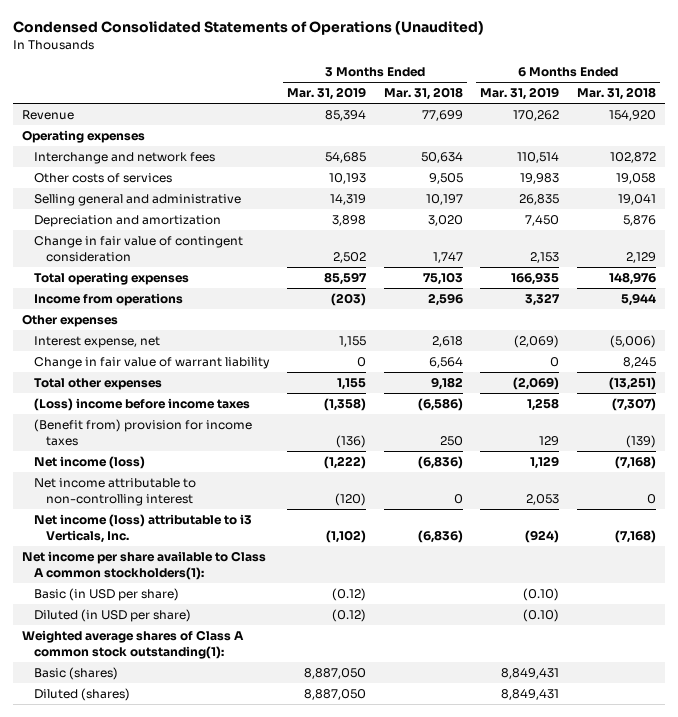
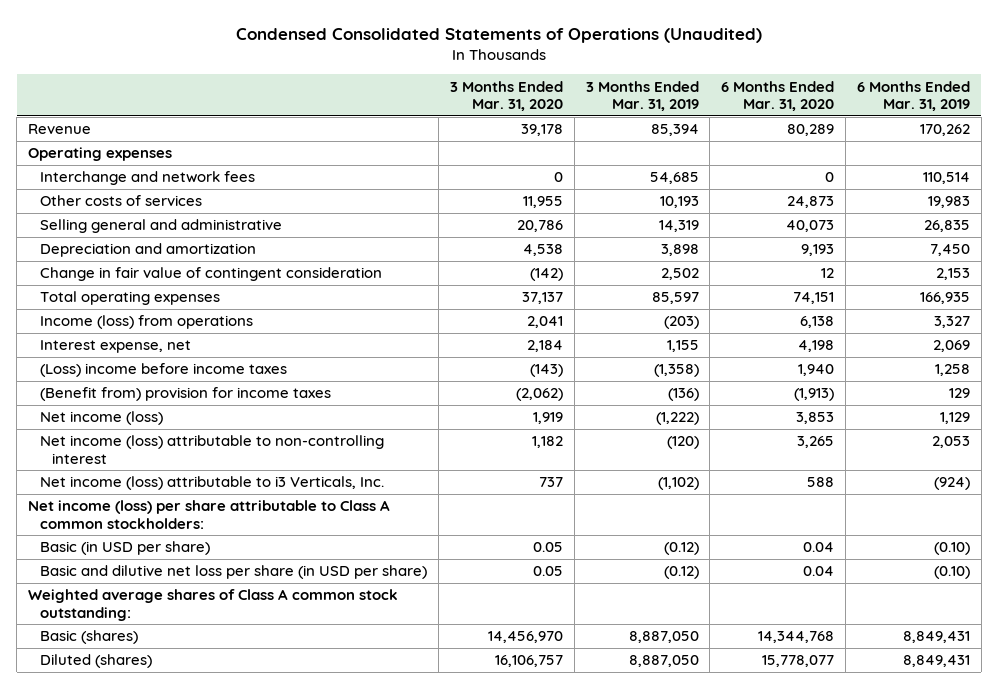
[383,87,463,101] Mar. 31, 2018 -> none
[576,87,656,101] Mar. 31, 2018 -> none
none -> [449,80,563,111] 3 Months Ended Mar. 31, 2020
none -> [721,80,835,111] 6 Months Ended Mar. 31, 2020
[21,314,118,328] Other expenses -> none
[33,357,270,370] Change in fair value of warrant liability -> none
[33,378,162,391] Total other expenses -> none
[33,293,183,307] Income from operations -> [40,315,254,330] Income (loss) from operations
[514,335,560,349] (2,069) -> [932,340,970,353] 2,069
[33,478,196,506] Net income attributable to non-controlling interest -> [40,435,385,464] Net income (loss) attributable to non-controlling interest
[21,551,266,580] Net income per share available to Class A common stockholders(1): -> [27,500,390,529] Net income (loss) per share attributable to Class A common stockholders:
[33,609,191,623] Diluted (in USD per share) -> [40,565,428,580] Basic and dilutive net loss per share (in USD per share)
[21,630,244,659] Weighted average shares of Class A common stock outstanding(1): -> [27,589,398,621] Weighted average shares of Class A common stock outstanding:

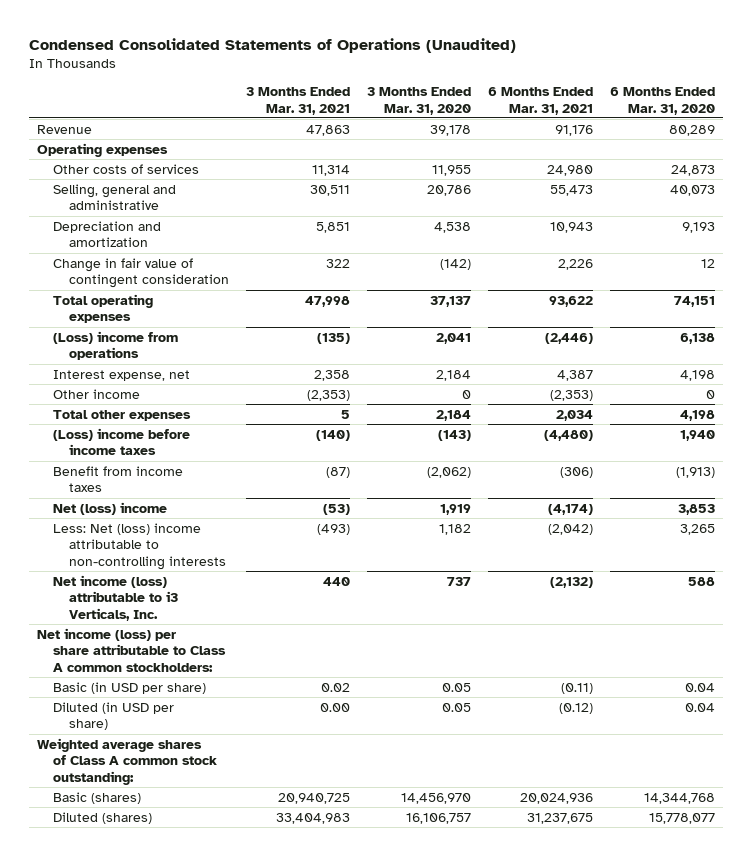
[585,80,699,111] 3 Months Ended Mar. 31, 2019 -> none
[856,80,970,111] 6 Months Ended Mar. 31, 2019 -> none
none -> [246,86,351,115] 3 Months Ended Mar. 31, 2021
none -> [488,86,594,115] 6 Months Ended Mar. 31, 2021
[40,171,256,186] Interchange and network fees -> none
[40,219,283,234] Selling general and administrative -> [53,183,177,211] Selling, general and administrative
[40,315,254,330] Income (loss) from operations -> [53,330,179,361] (Loss) income from operations
none -> [53,388,141,399] Other income
none -> [53,409,192,421] Total other expenses
[40,387,332,402] (Benefit from) provision for income taxes -> [53,465,184,493] Benefit from income taxes
[40,411,164,426] Net income (loss) -> [53,501,168,515] Net (loss) income
[40,435,385,464] Net income (loss) attributable to non-controlling interest -> [53,522,227,570] Less: Net (loss) income attributable to non-controlling interests
[40,565,428,580] Basic and dilutive net loss per share (in USD per share) -> [53,701,175,731] Diluted (in USD per share)

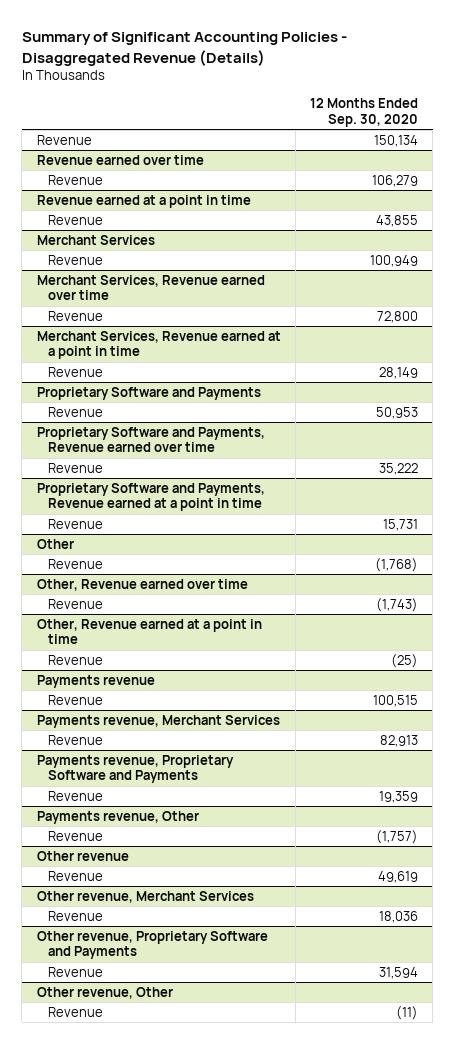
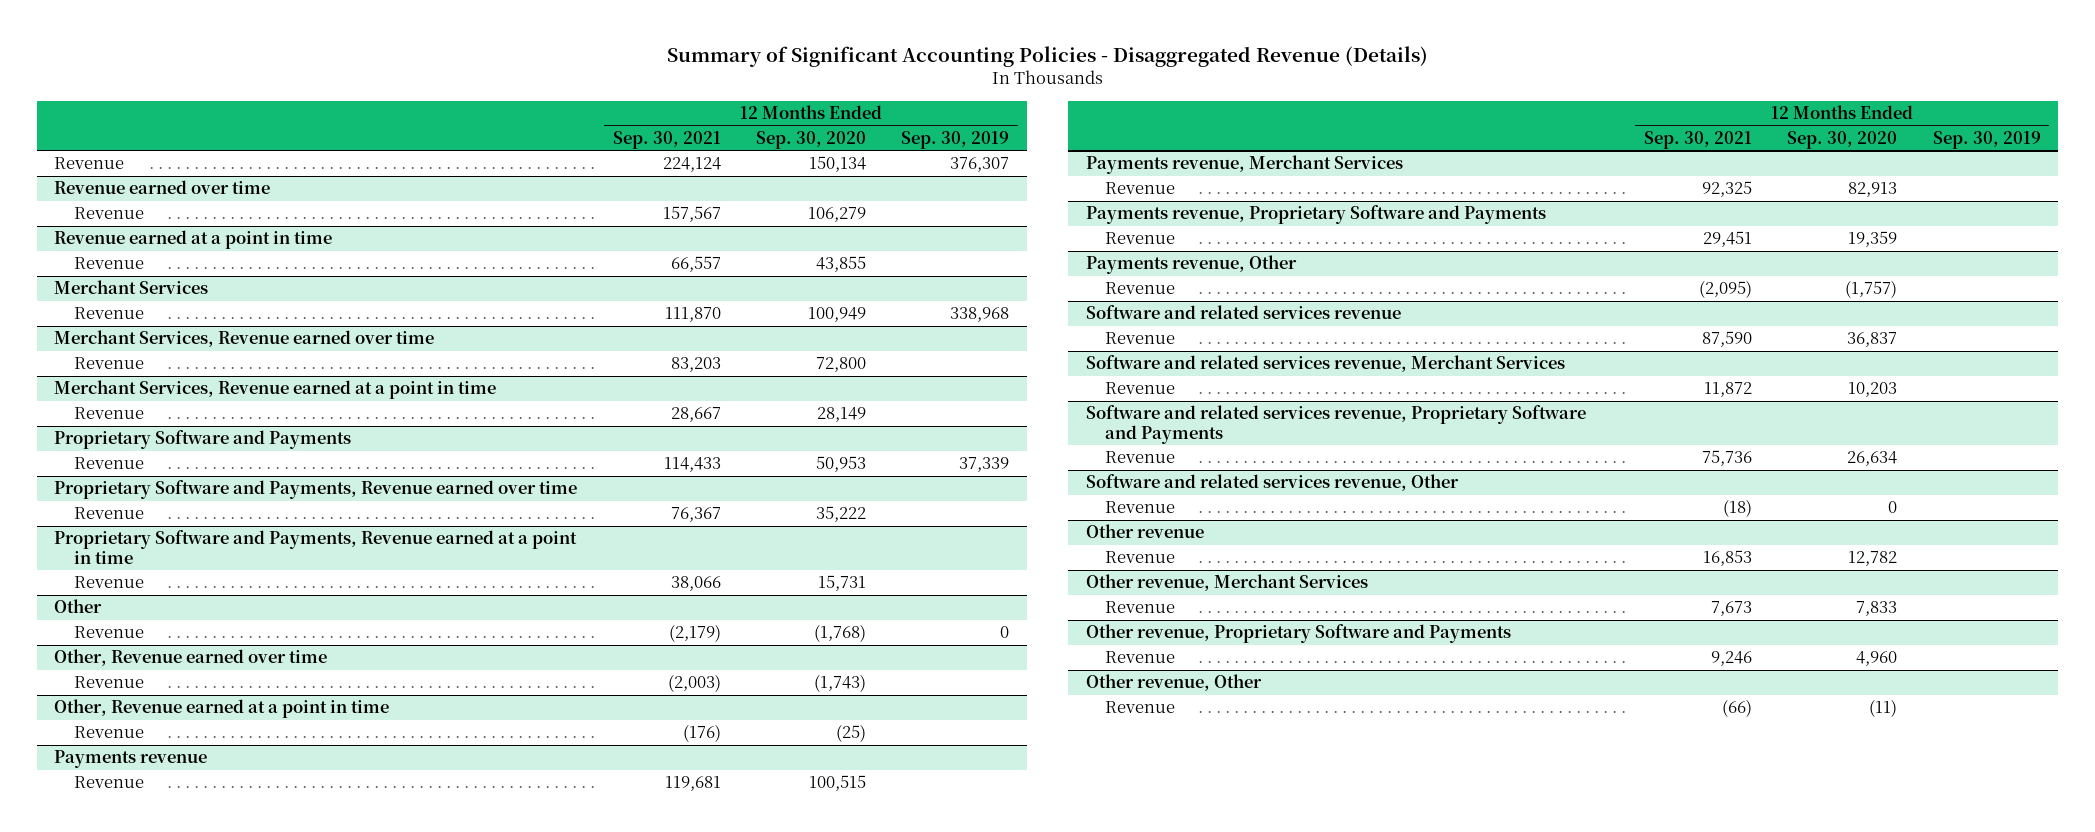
none -> [612,130,721,149] Sep. 30, 2021
none -> [901,130,1010,149] Sep. 30, 2019
none -> [1085,305,1401,320] Software and related services revenue
none -> [1104,332,1175,345] Revenue
none -> [1085,355,1565,373] Software and related services revenue, Merchant Services
none -> [1104,382,1175,395] Revenue
none -> [1085,405,1586,444] Software and related services revenue, Proprietary Software and Payments
none -> [1104,451,1175,464] Revenue
none -> [1085,474,1459,492] Software and related services revenue, Other
none -> [1104,501,1175,514] Revenue
[378,870,419,883] 49,619 -> [1848,551,1898,567] 12,782
[379,910,419,923] 18,036 -> [1856,601,1898,617] 7,833
[379,966,419,979] 31,594 -> [1856,651,1898,667] 4,960

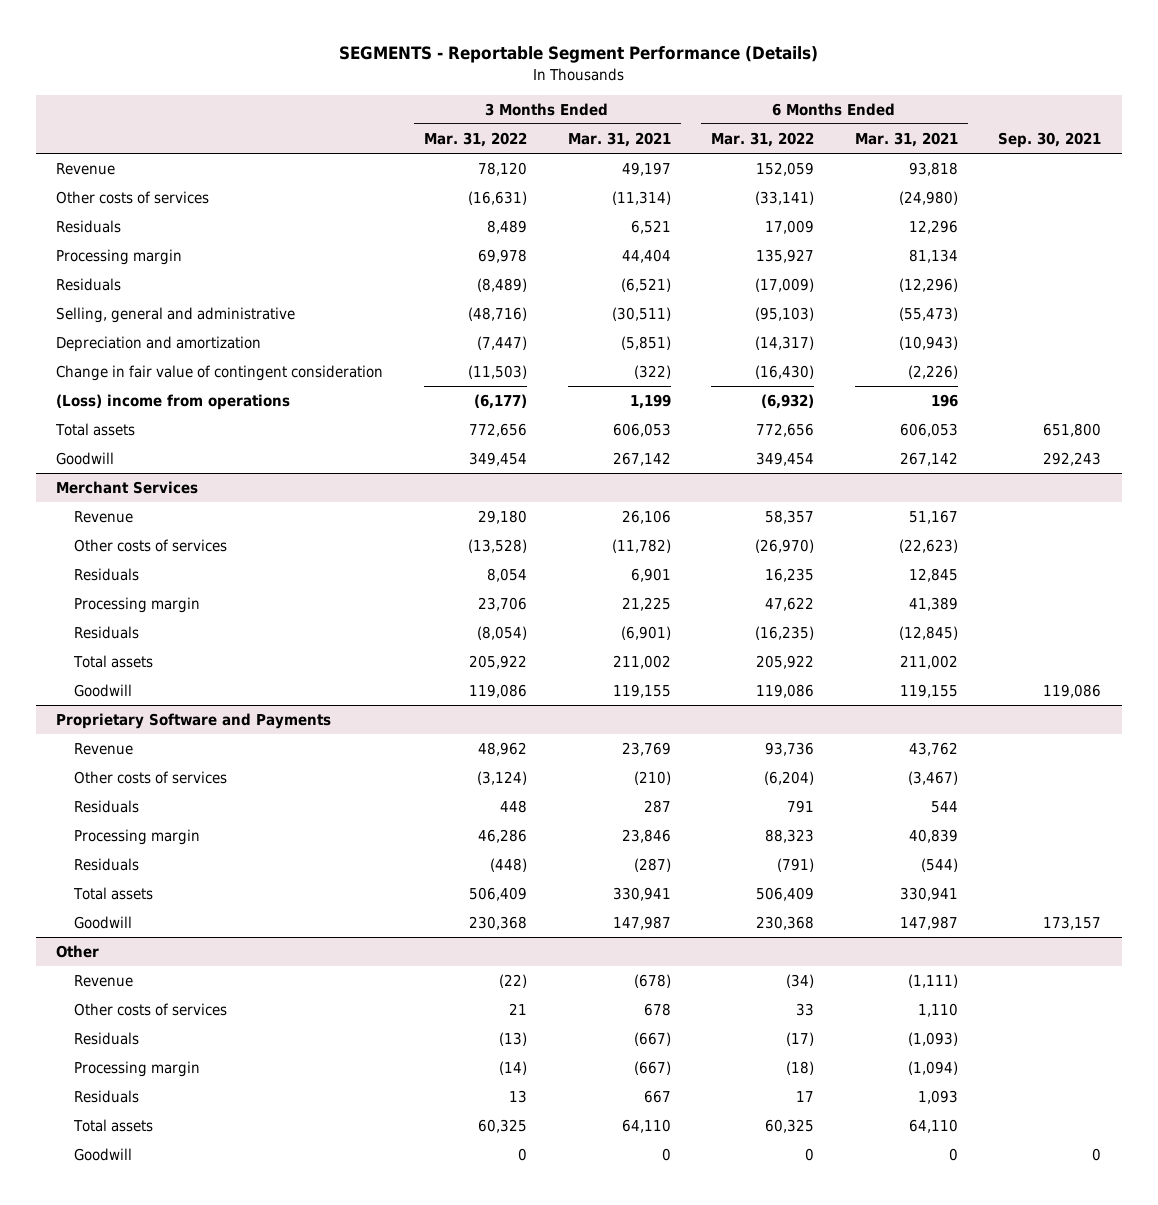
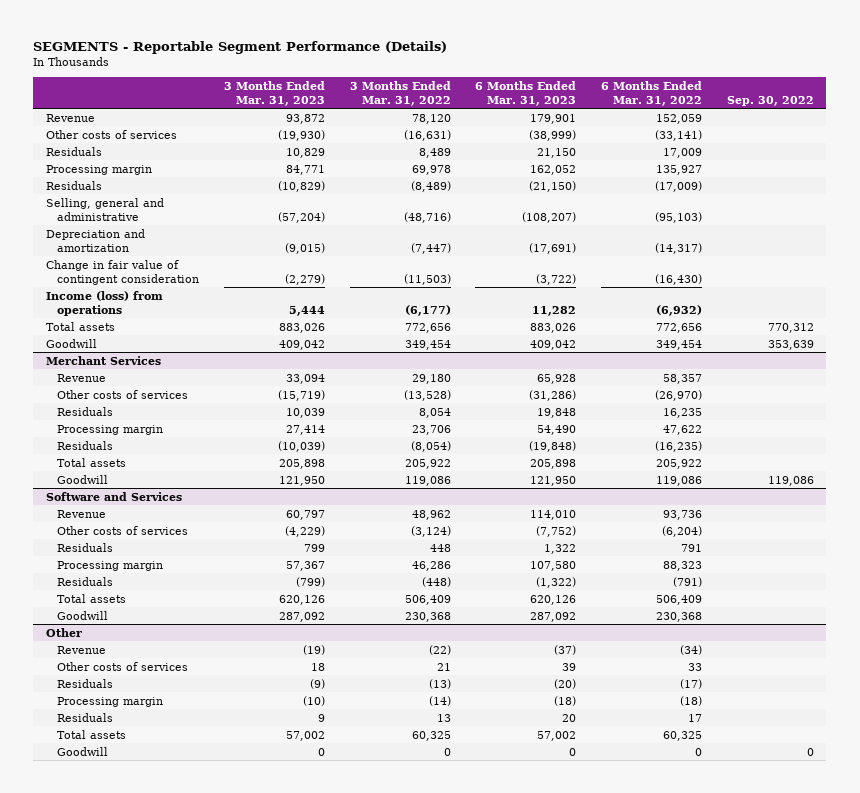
[567,131,671,147] Mar. 31, 2021 -> none
[854,131,958,147] Mar. 31, 2021 -> none
[998,131,1102,148] Sep. 30, 2021 -> none
none -> [224,80,326,106] 3 Months Ended Mar. 31, 2023
none -> [475,80,577,106] 6 Months Ended Mar. 31, 2023
none -> [726,95,814,106] Sep. 30, 2022
[56,394,291,411] (Loss) income from operations -> [45,290,163,316] Income (loss) from operations
[56,713,332,730] Proprietary Software and Payments -> none
none -> [45,491,182,501] Software and Services

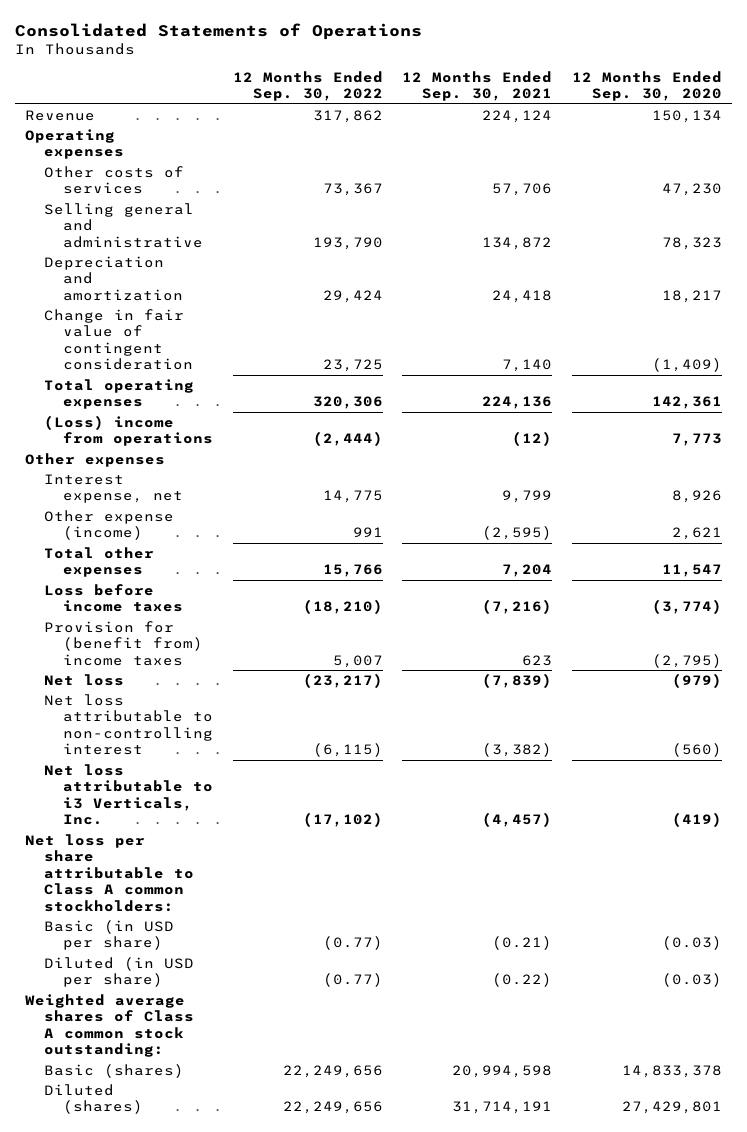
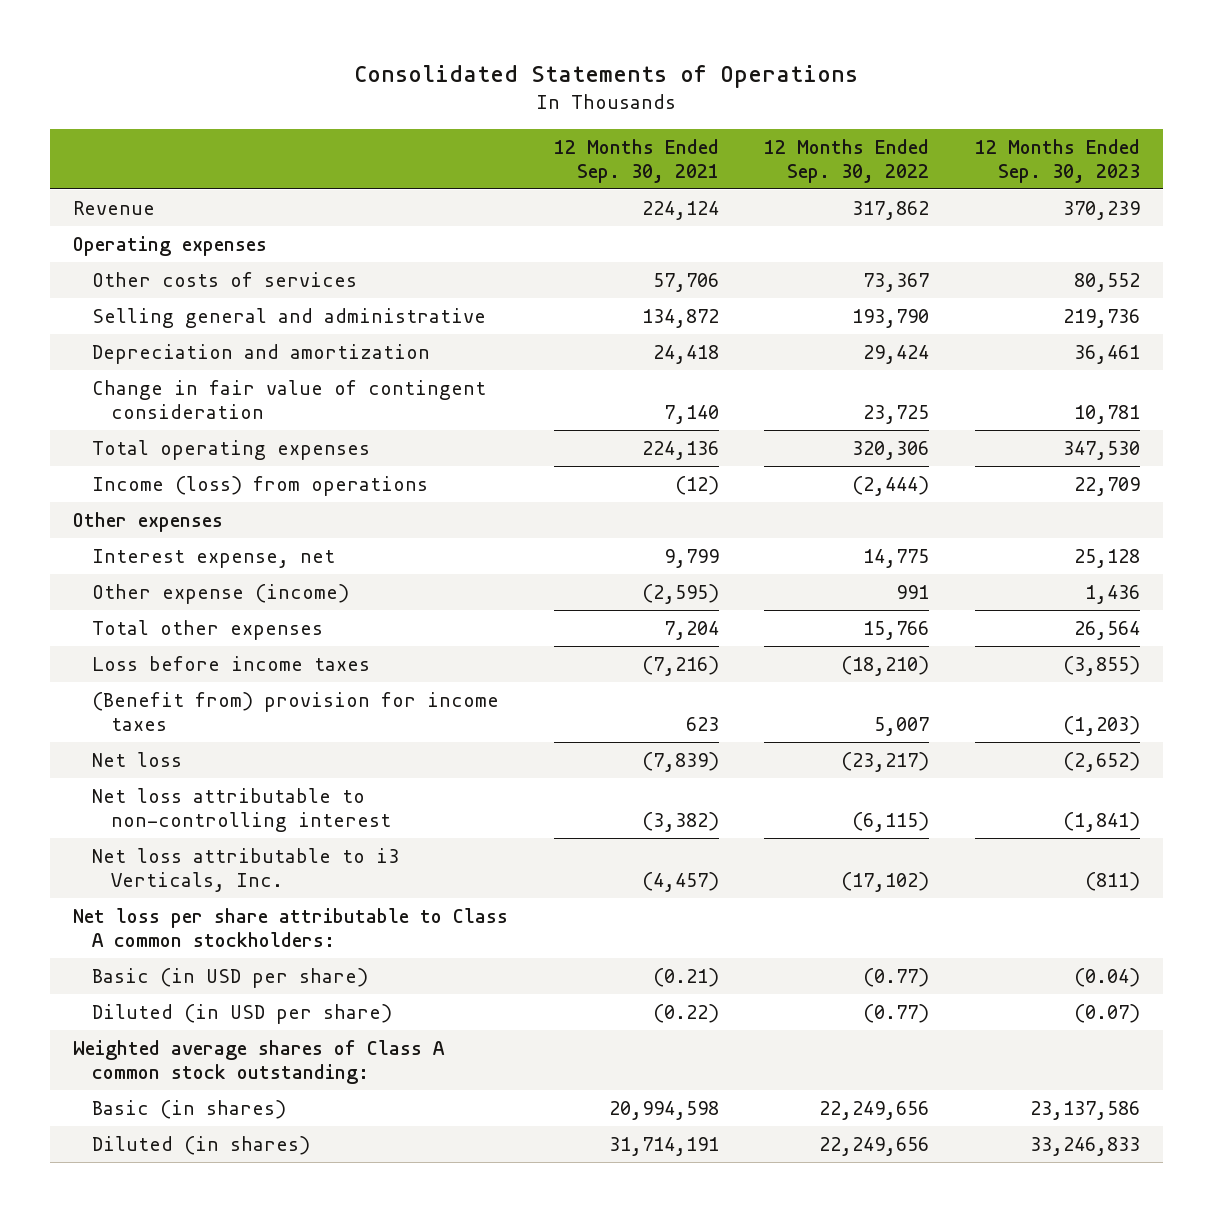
[572,70,723,102] 12 Months Ended Sep. 30, 2020 -> none
none -> [974,139,1140,183] 12 Months Ended Sep. 30, 2023
[43,414,213,447] (Loss) income from operations -> [91,475,428,496] Income (loss) from operations
[43,620,203,666] Provision for (benefit from) income taxes -> [91,691,499,731] (Benefit from) provision for income taxes
[43,1063,184,1078] Basic (shares) -> [91,1099,286,1119] Basic (in shares)
[43,1083,143,1115] Diluted (shares) -> [91,1135,310,1155] Diluted (in shares)

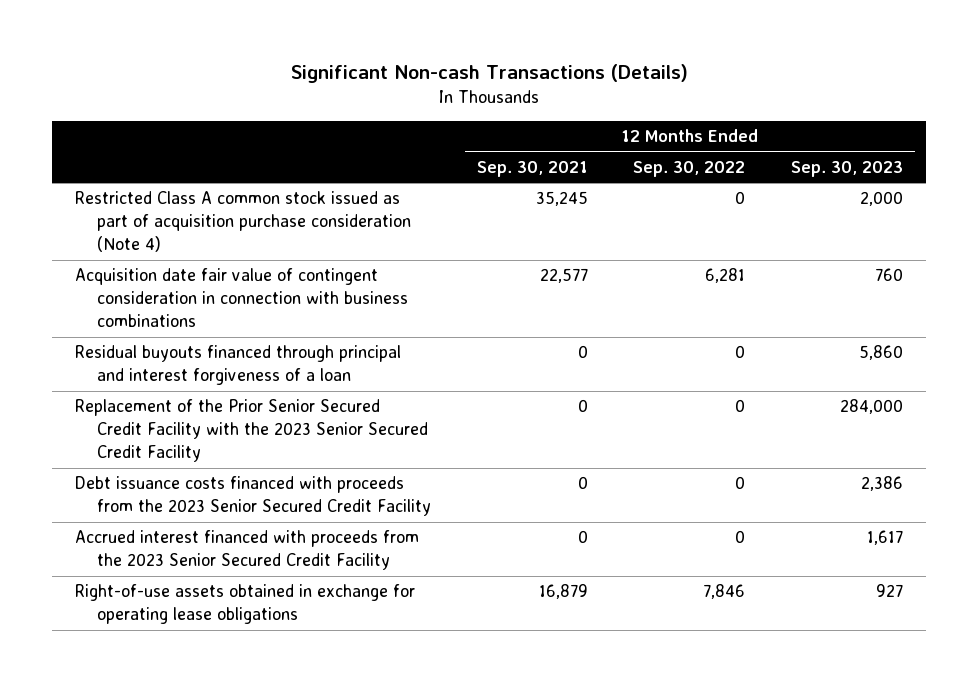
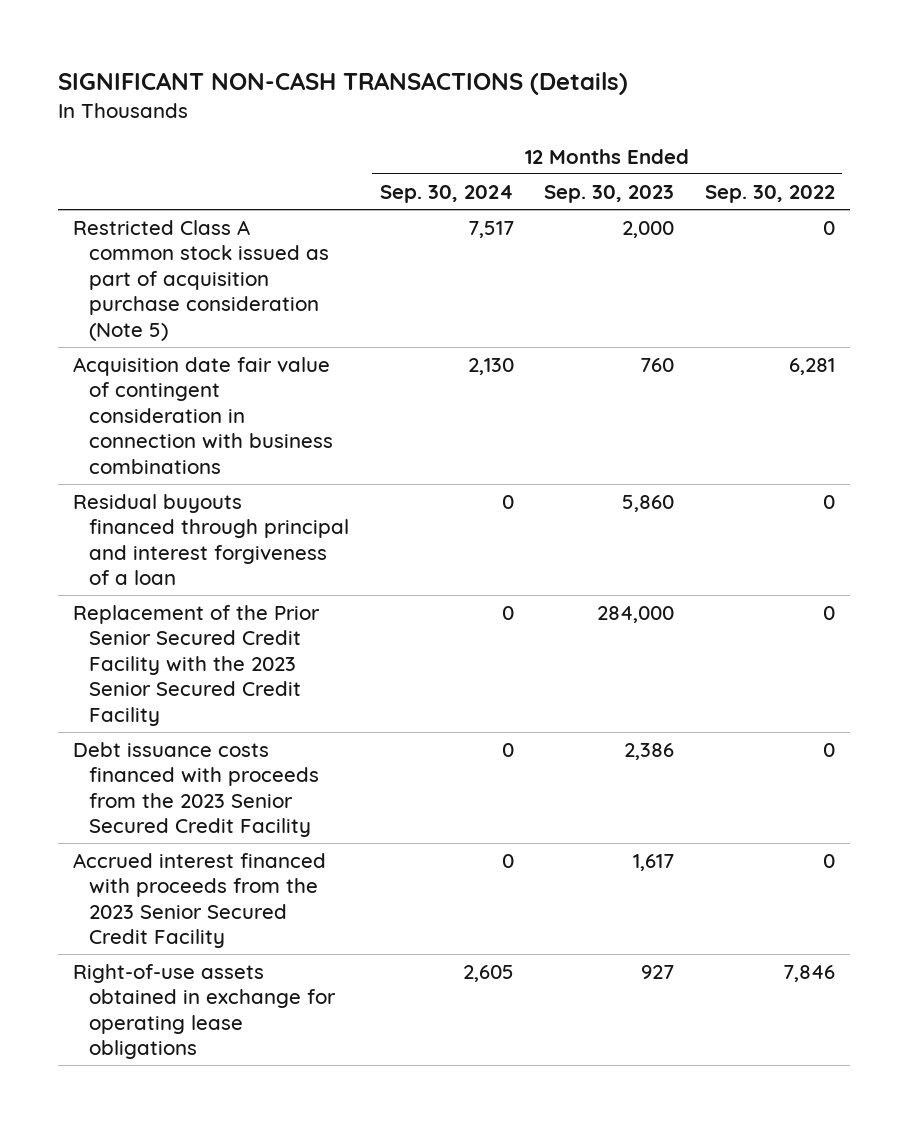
[290,64,688,84] Significant Non-cash Transactions (Details) -> [57,72,628,96] SIGNIFICANT NON-CASH TRANSACTIONS (Details)
[476,160,588,177] Sep. 30, 2021 -> none
none -> [379,184,514,203] Sep. 30, 2024
[74,191,411,253] Restricted Class A common stock issued as part of acquisition purchase consideration (Note 4) -> [73,219,330,341] Restricted Class A common stock issued as part of acquisition purchase consideration (Note 5)

